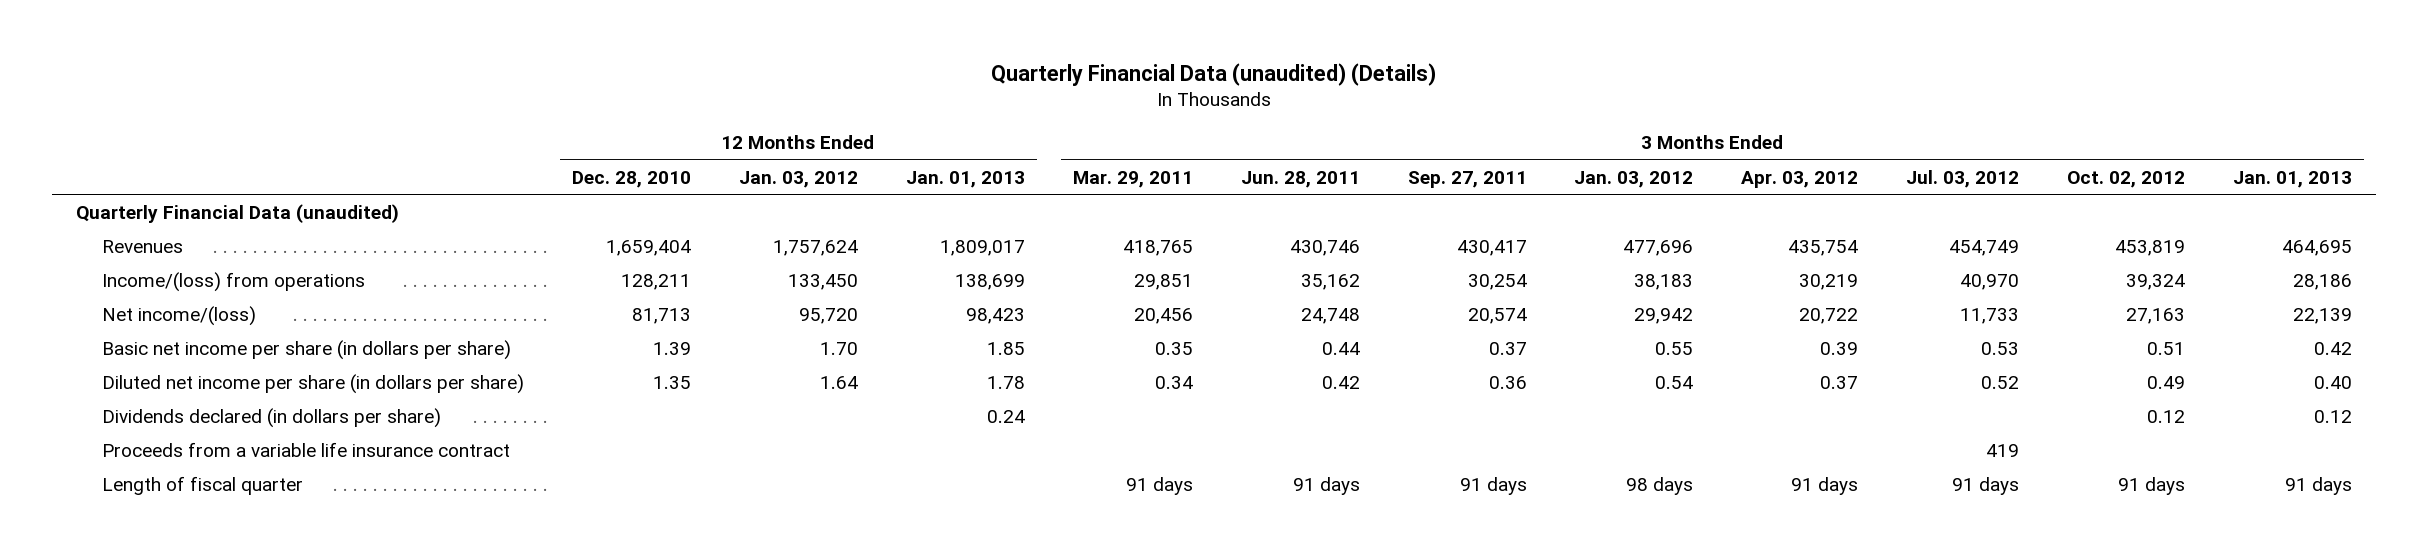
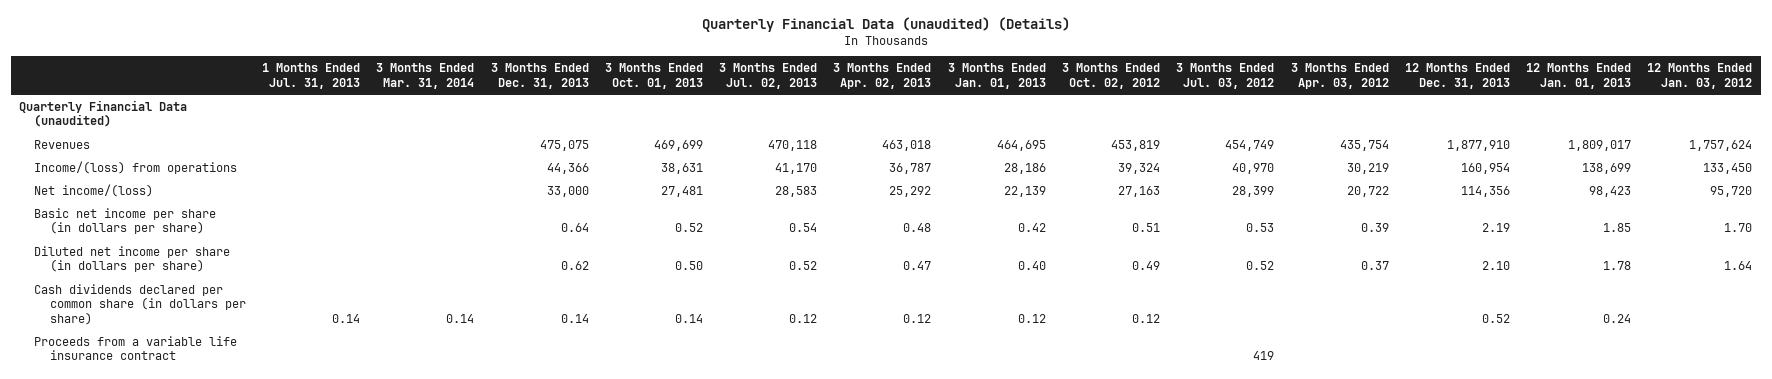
[571,170,691,188] Dec. 28, 2010 -> none
[1072,170,1193,188] Mar. 29, 2011 -> none
[1240,170,1360,188] Jun. 28, 2011 -> none
[1407,170,1527,188] Sep. 27, 2011 -> none
[1574,170,1694,188] Jan. 03, 2012 -> none
none -> [262,63,361,89] 1 Months Ended Jul. 31, 2013
none -> [376,63,475,89] 3 Months Ended Mar. 31, 2014
none -> [490,63,589,89] 3 Months Ended Dec. 31, 2013
none -> [604,63,703,89] 3 Months Ended Oct. 01, 2013
none -> [719,63,818,89] 3 Months Ended Jul. 02, 2013
none -> [833,63,932,89] 3 Months Ended Apr. 02, 2013
none -> [1404,63,1510,89] 12 Months Ended Dec. 31, 2013
[1960,307,2020,324] 11,733 -> [1232,185,1275,197] 28,399
[102,407,442,428] Dividends declared (in dollars per share) -> [34,283,246,325] Cash dividends declared per common share (in dollars per share)
[102,475,304,495] Length of fiscal quarter -> none

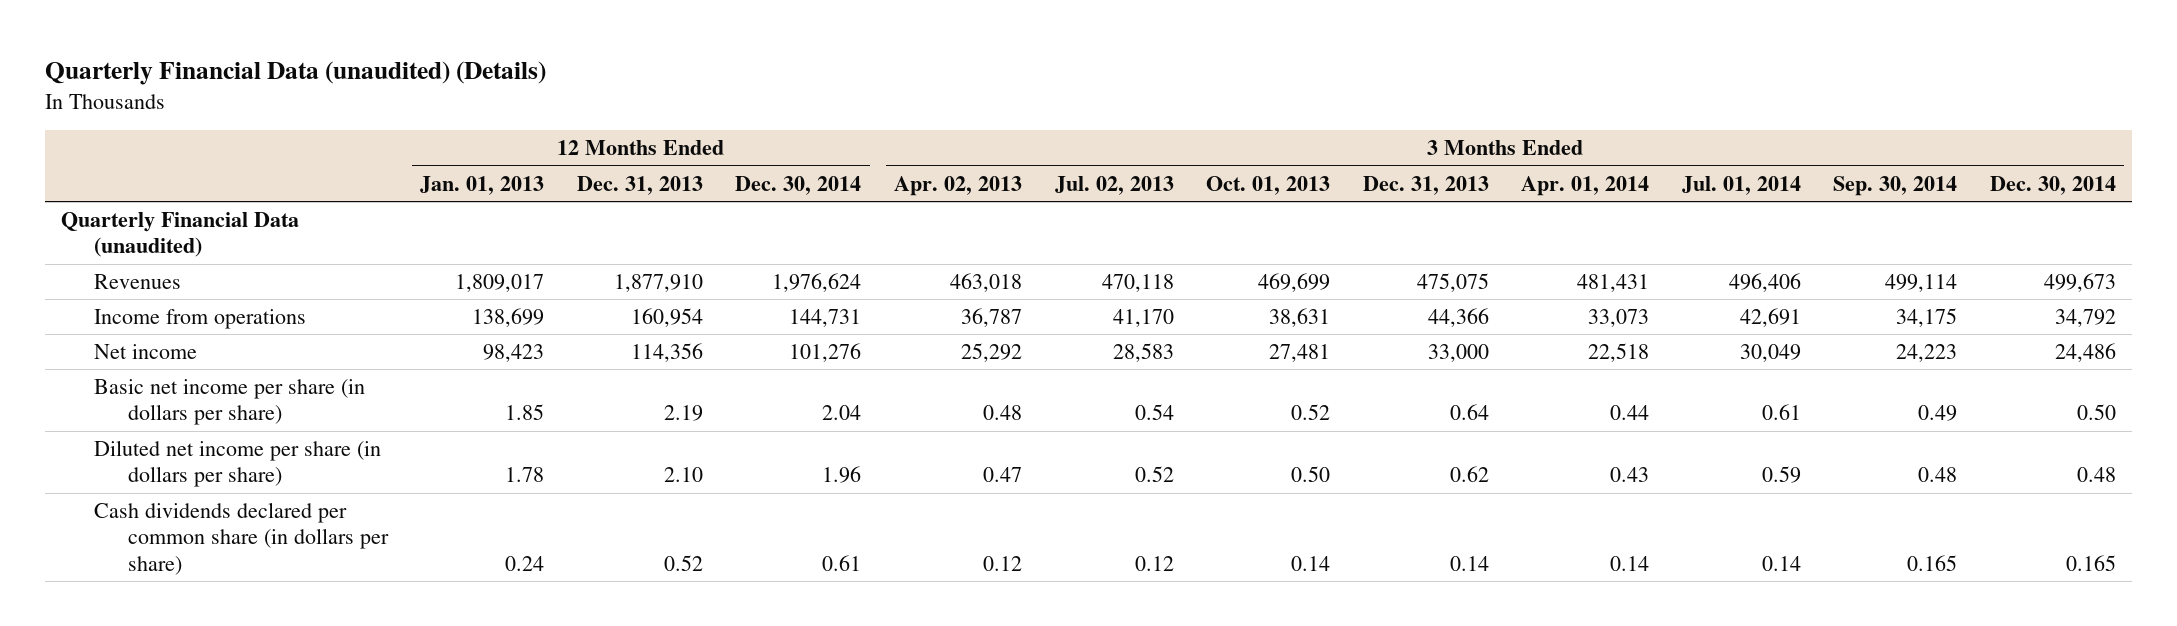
[262,63,361,89] 1 Months Ended Jul. 31, 2013 -> none
[376,63,475,89] 3 Months Ended Mar. 31, 2014 -> none
[947,63,1046,89] 3 Months Ended Jan. 01, 2013 -> none
[1062,63,1161,89] 3 Months Ended Oct. 02, 2012 -> none
[1176,63,1275,89] 3 Months Ended Jul. 03, 2012 -> none
[1290,63,1389,89] 3 Months Ended Apr. 03, 2012 -> none
[1647,63,1753,89] 12 Months Ended Jan. 03, 2012 -> none
none -> [735,175,862,195] Dec. 30, 2014
none -> [1521,175,1650,196] Apr. 01, 2014
none -> [1681,175,1801,195] Jul. 01, 2014
none -> [1833,175,1958,196] Sep. 30, 2014
none -> [1989,175,2116,195] Dec. 30, 2014
[34,160,238,174] Income/(loss) from operations -> [94,308,307,329] Income from operations
[34,183,154,197] Net income/(loss) -> [94,343,198,359] Net income
[34,335,238,361] Proceeds from a variable life insurance contract -> none

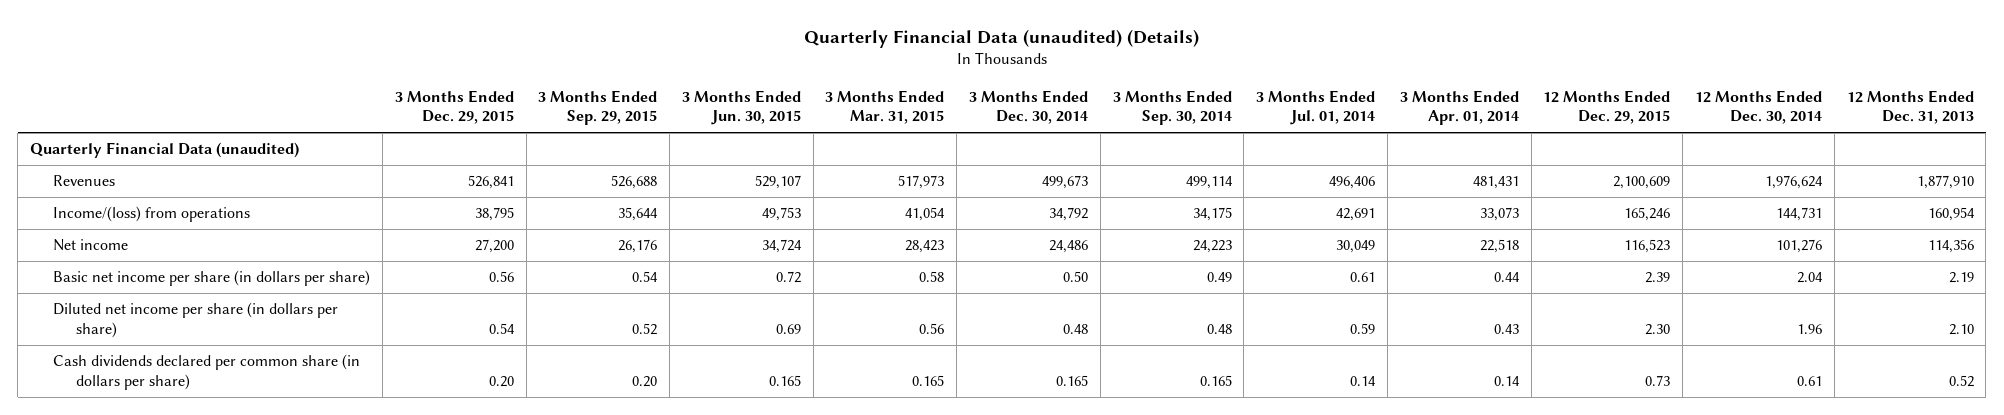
[420,175,545,195] Jan. 01, 2013 -> none
[893,175,1022,196] Apr. 02, 2013 -> none
[1054,175,1174,195] Jul. 02, 2013 -> none
[1206,175,1331,195] Oct. 01, 2013 -> none
[1362,175,1489,195] Dec. 31, 2013 -> none
none -> [394,89,514,125] 3 Months Ended Dec. 29, 2015
none -> [538,89,658,126] 3 Months Ended Sep. 29, 2015
none -> [681,89,801,126] 3 Months Ended Jun. 30, 2015
none -> [825,89,945,125] 3 Months Ended Mar. 31, 2015
none -> [1543,89,1671,125] 12 Months Ended Dec. 29, 2015
[94,308,307,329] Income from operations -> [53,206,251,223] Income/(loss) from operations

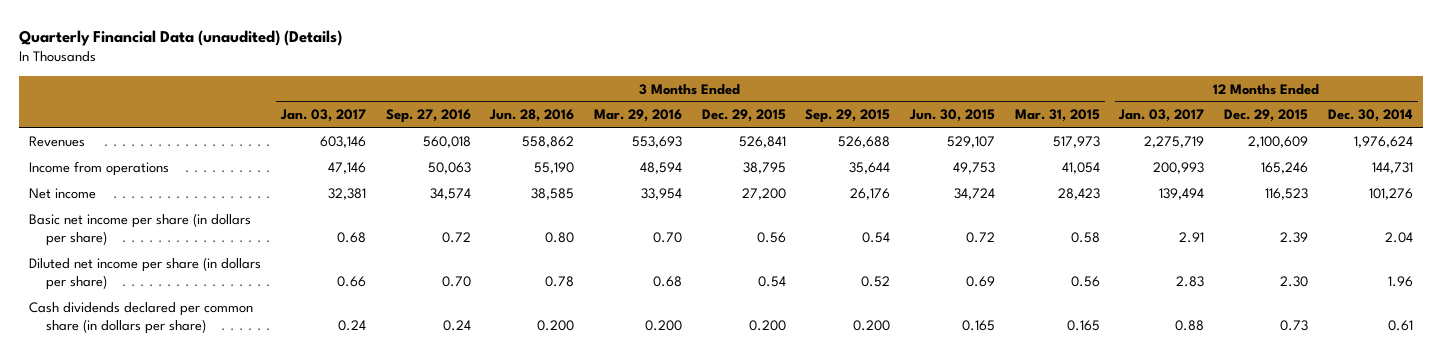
[969,89,1089,125] 3 Months Ended Dec. 30, 2014 -> none
[1112,89,1232,126] 3 Months Ended Sep. 30, 2014 -> none
[1256,89,1376,126] 3 Months Ended Jul. 01, 2014 -> none
[1399,89,1519,126] 3 Months Ended Apr. 01, 2014 -> none
[1846,89,1974,125] 12 Months Ended Dec. 31, 2013 -> none
none -> [279,109,366,123] Jan. 03, 2017
none -> [385,109,471,124] Sep. 27, 2016
none -> [489,109,575,123] Jun. 28, 2016
none -> [593,109,682,123] Mar. 29, 2016
none -> [1118,109,1205,123] Jan. 03, 2017
[30,142,300,159] Quarterly Financial Data (unaudited) -> none
[53,206,251,223] Income/(loss) from operations -> [29,160,170,176] Income from operations
[488,376,514,388] 0.20 -> [748,319,786,331] 0.200
[632,376,658,388] 0.20 -> [853,319,891,331] 0.200

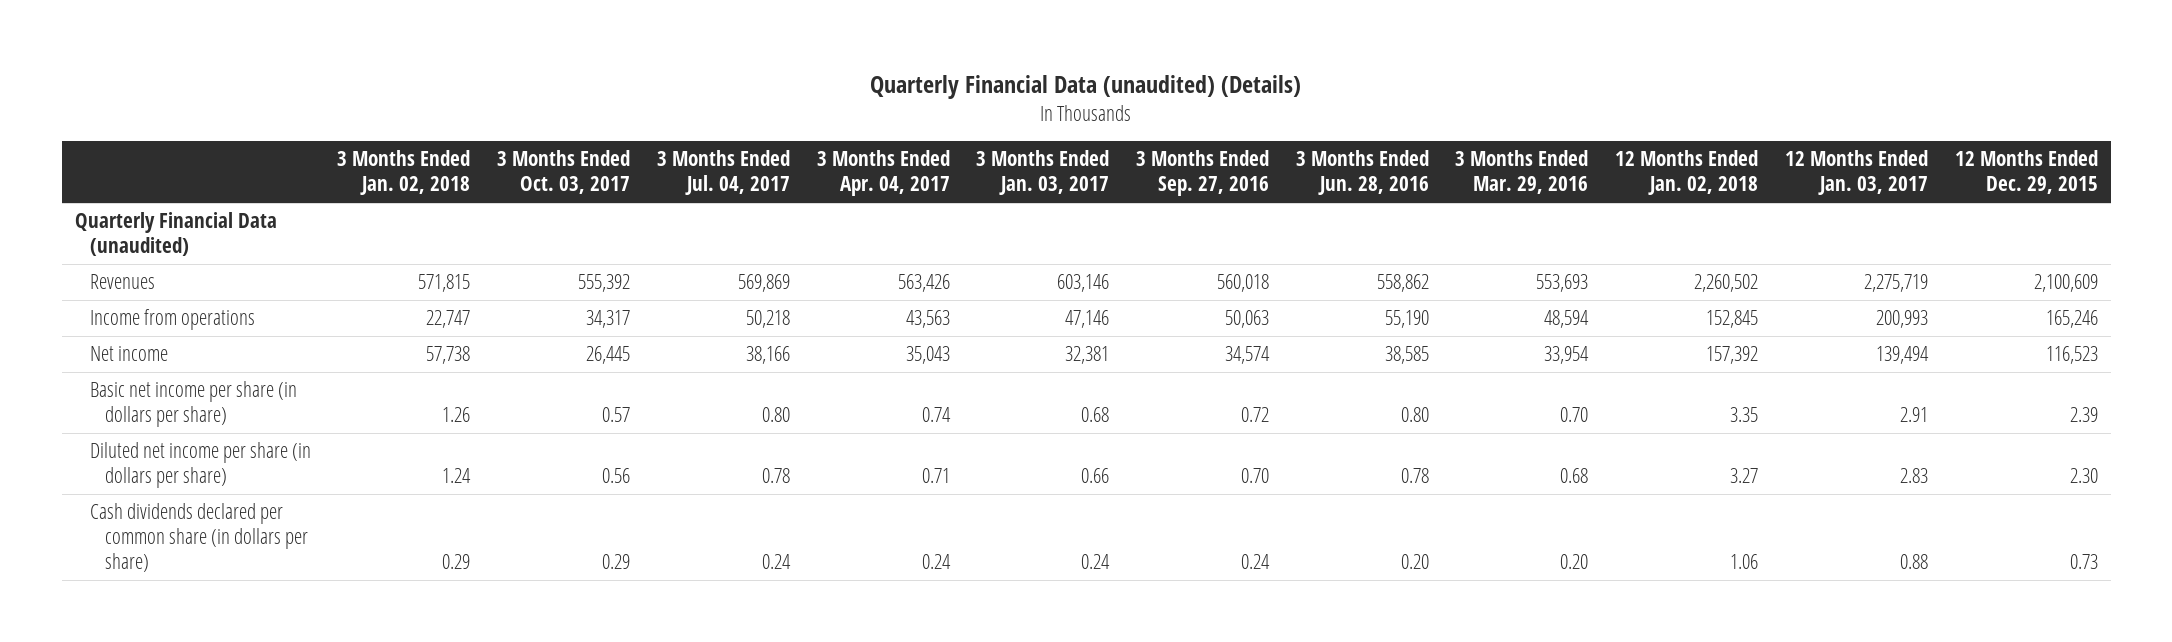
[701,109,786,123] Dec. 29, 2015 -> none
[805,109,891,124] Sep. 29, 2015 -> none
[909,109,996,123] Jun. 30, 2015 -> none
[1014,109,1100,123] Mar. 31, 2015 -> none
[1327,109,1413,123] Dec. 30, 2014 -> none
none -> [337,150,471,196] 3 Months Ended Jan. 02, 2018
none -> [497,150,631,195] 3 Months Ended Oct. 03, 2017
none -> [656,150,790,196] 3 Months Ended Jul. 04, 2017
none -> [816,150,950,197] 3 Months Ended Apr. 04, 2017
none -> [1615,150,1759,196] 12 Months Ended Jan. 02, 2018
none -> [74,212,277,257] Quarterly Financial Data (unaudited)
[537,319,575,331] 0.200 -> [1400,554,1429,570] 0.20
[644,319,682,331] 0.200 -> [1560,554,1589,570] 0.20

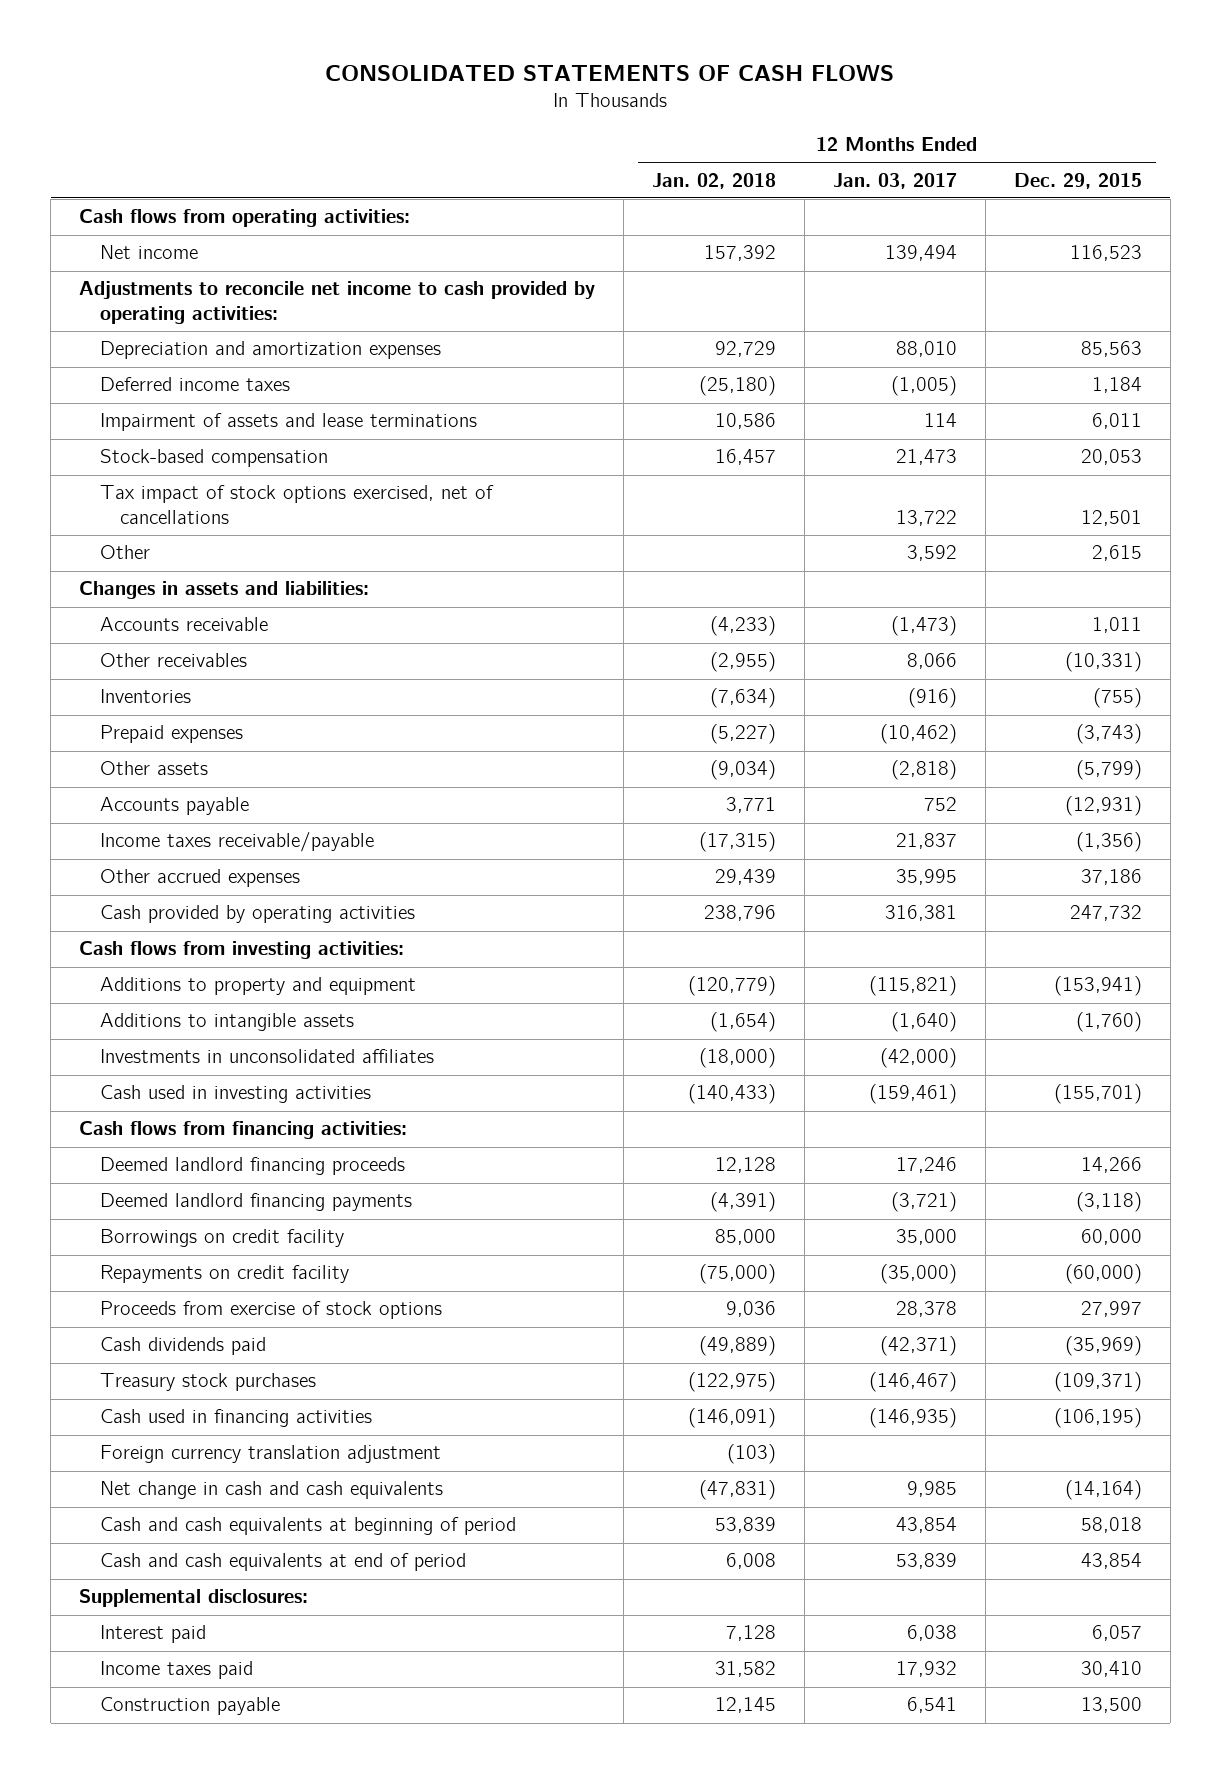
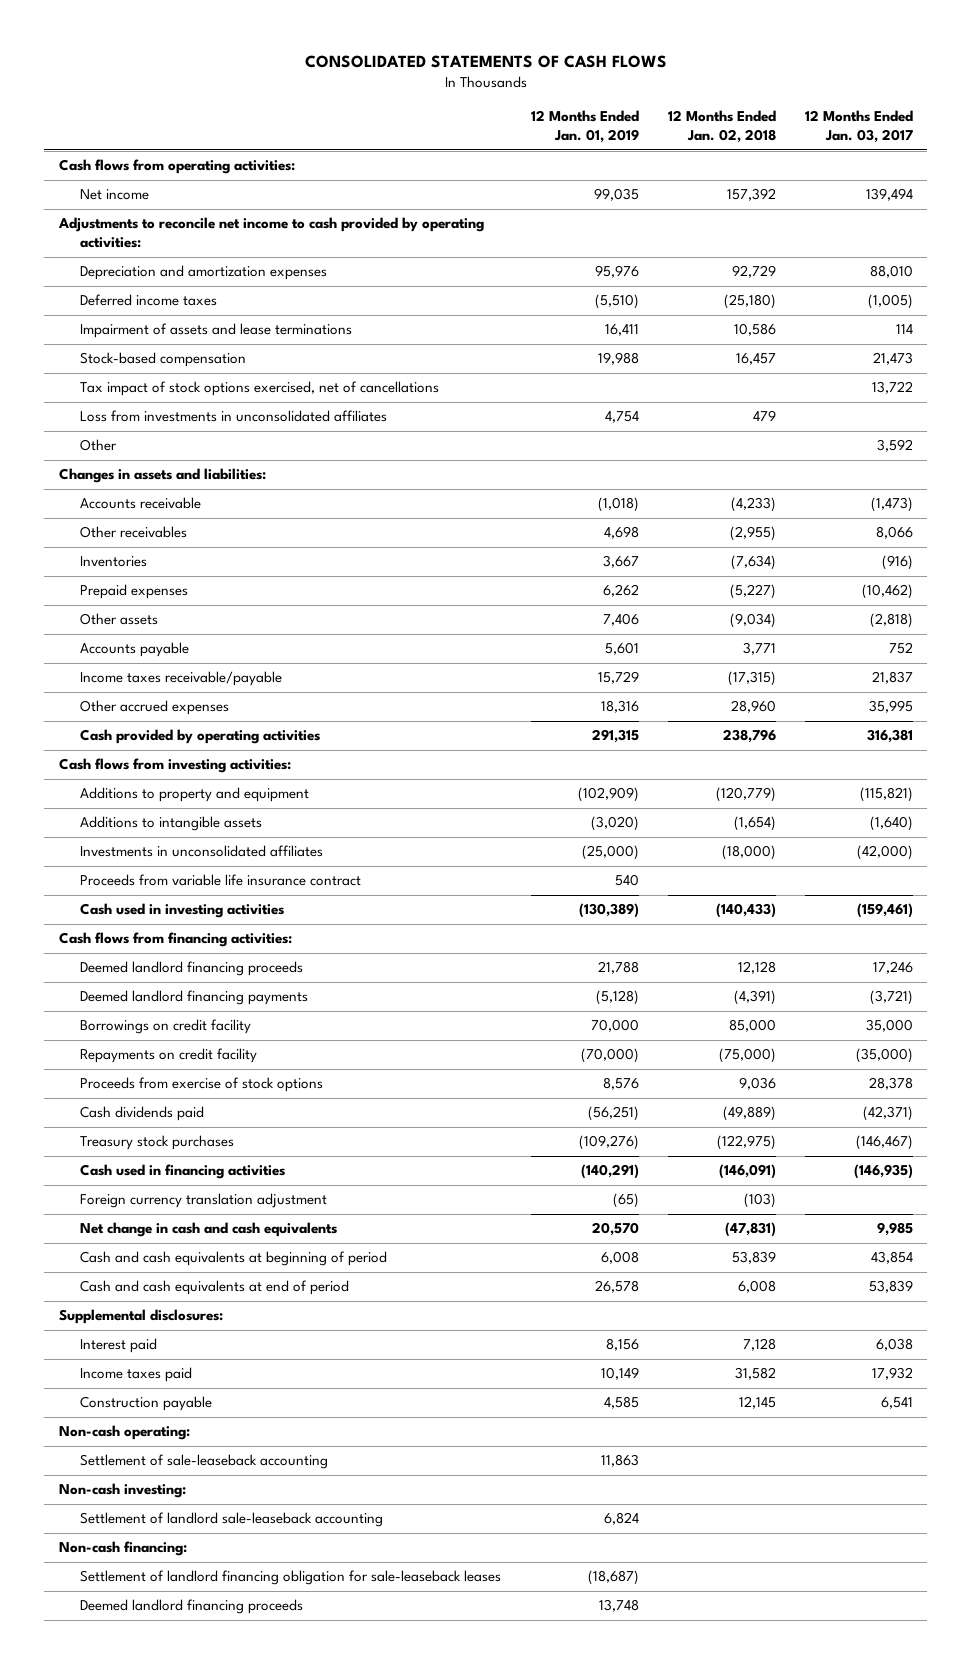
[1013,172,1142,189] Dec. 29, 2015 -> none
none -> [530,110,639,143] 12 Months Ended Jan. 01, 2019
none -> [80,410,388,423] Loss from investments in unconsolidated affiliates
[715,869,777,886] 29,439 -> [730,700,776,714] 28,960
none -> [80,874,362,887] Proceeds from variable life insurance contract
none -> [58,1425,190,1441] Non-cash operating:
none -> [80,1454,329,1470] Settlement of sale-leaseback accounting
none -> [58,1483,186,1499] Non-cash investing:
none -> [80,1512,384,1528] Settlement of landlord sale-leaseback accounting
none -> [58,1541,187,1557] Non-cash financing:
none -> [80,1570,502,1586] Settlement of landlord financing obligation for sale-leaseback leases
none -> [80,1599,304,1615] Deemed landlord financing proceeds

